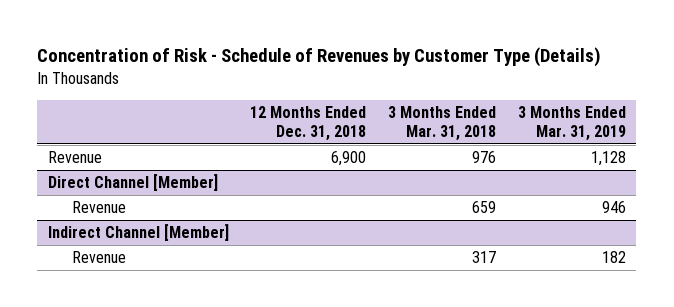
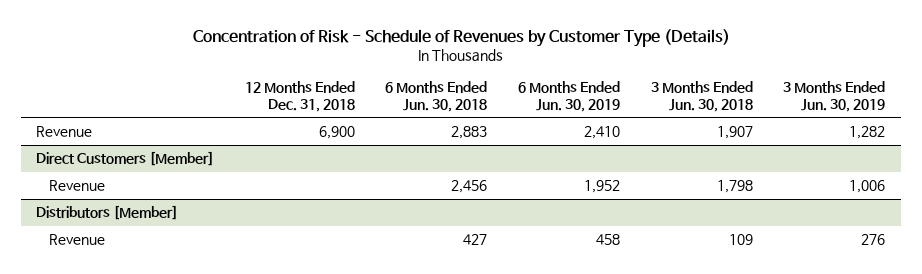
[388,106,497,141] 3 Months Ended Mar. 31, 2018 -> none
[517,106,626,141] 3 Months Ended Mar. 31, 2019 -> none
none -> [385,80,488,112] 6 Months Ended Jun. 30, 2018
none -> [518,80,621,112] 6 Months Ended Jun. 30, 2019
none -> [650,80,753,112] 3 Months Ended Jun. 30, 2018
none -> [783,80,886,112] 3 Months Ended Jun. 30, 2019
[47,174,218,192] Direct Channel [Member] -> [36,151,215,167] Direct Customers [Member]
[47,224,229,242] Indirect Channel [Member] -> [36,205,179,221] Distributors [Member]

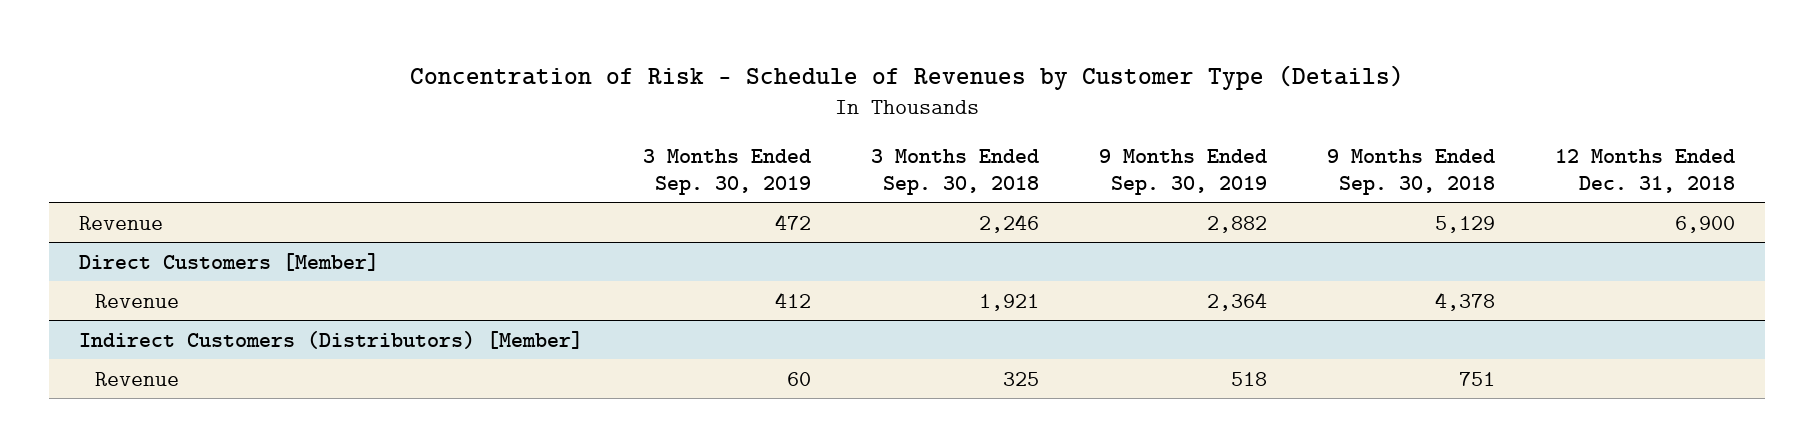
[385,80,488,112] 6 Months Ended Jun. 30, 2018 -> none
[518,80,621,112] 6 Months Ended Jun. 30, 2019 -> none
[650,80,753,112] 3 Months Ended Jun. 30, 2018 -> none
[783,80,886,112] 3 Months Ended Jun. 30, 2019 -> none
none -> [642,149,811,195] 3 Months Ended Sep. 30, 2019
none -> [870,149,1039,195] 3 Months Ended Sep. 30, 2018
none -> [1098,149,1267,195] 9 Months Ended Sep. 30, 2019
none -> [1326,149,1495,195] 9 Months Ended Sep. 30, 2018
[36,205,179,221] Distributors [Member] -> [78,330,583,349] Indirect Customers (Distributors) [Member]

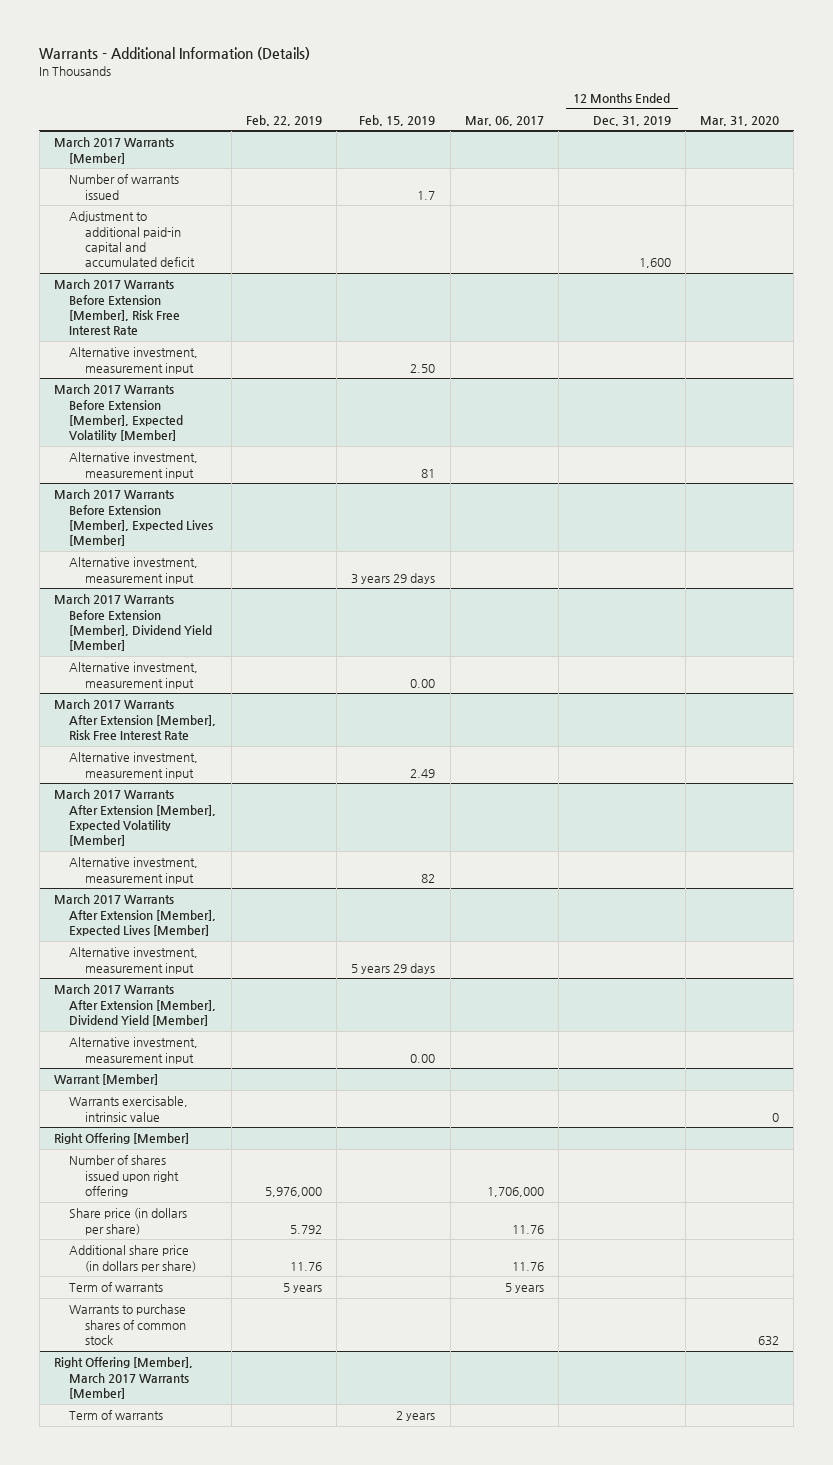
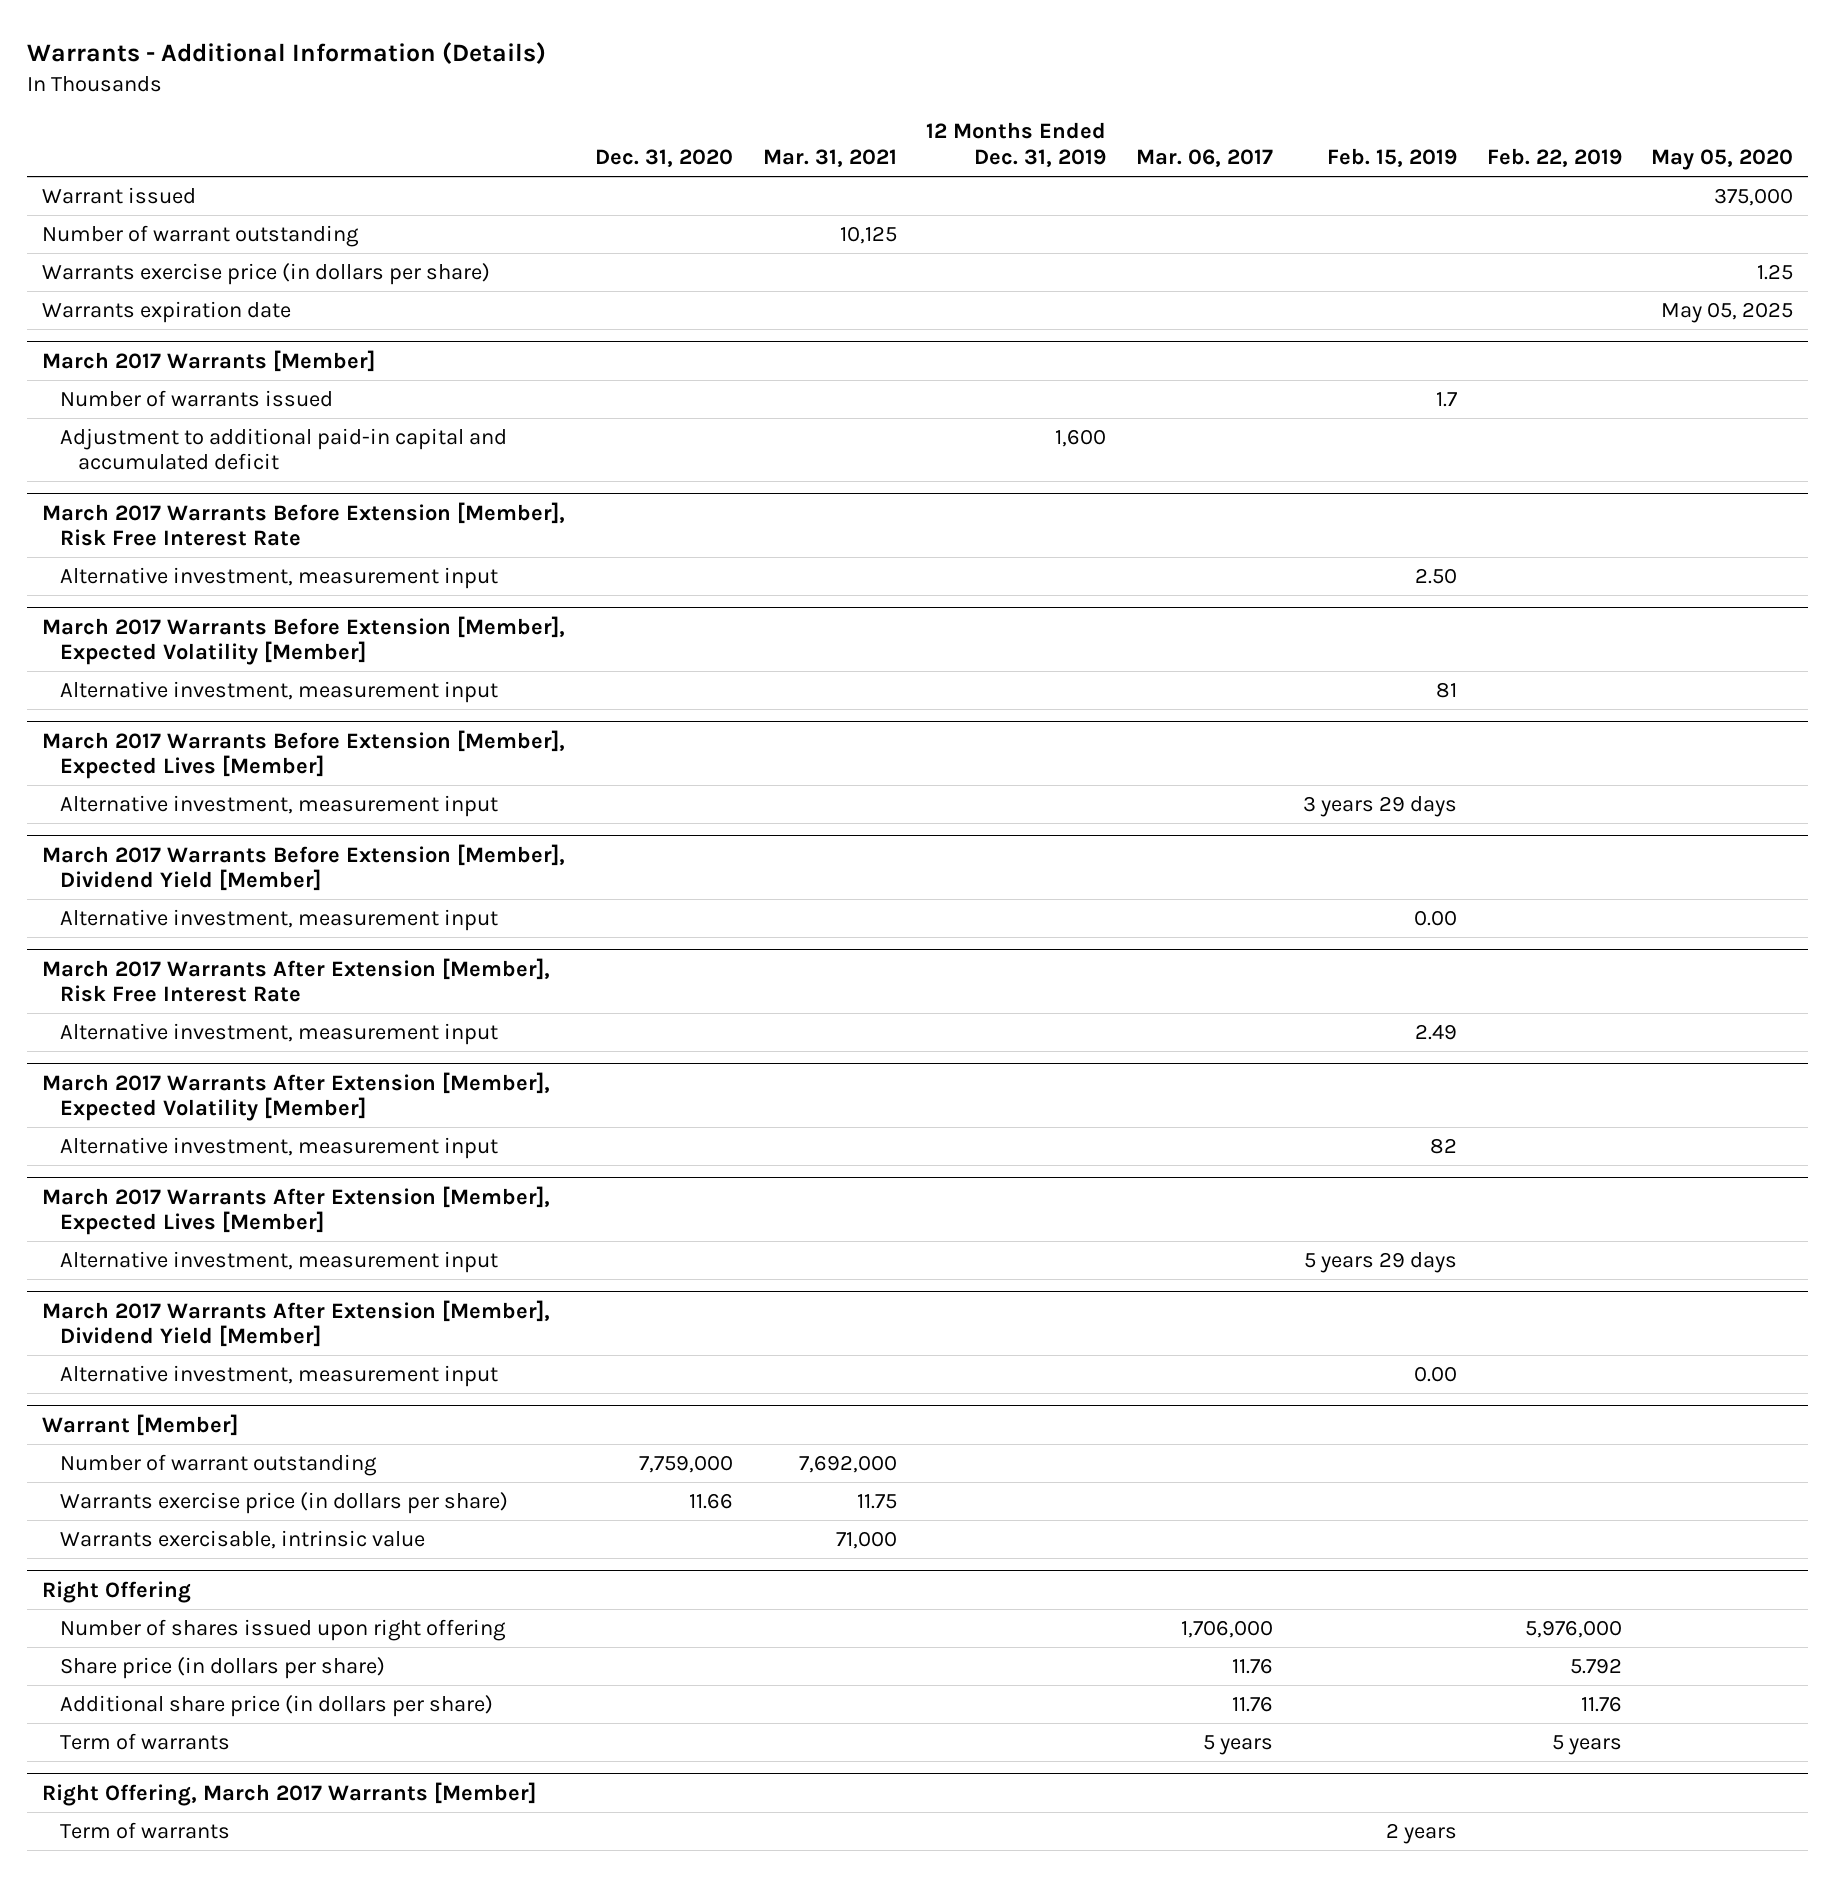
[700,115,780,126] Mar. 31, 2020 -> none
none -> [595,148,734,167] Dec. 31, 2020
none -> [762,148,897,167] Mar. 31, 2021
none -> [1651,148,1794,170] May 05, 2020
none -> [42,186,197,204] Warrant issued
none -> [42,224,360,247] Number of warrant outstanding
none -> [42,262,491,285] Warrants exercise price (in dollars per share)
none -> [42,300,292,323] Warrants expiration date
none -> [60,1453,378,1476] Number of warrant outstanding
none -> [60,1491,509,1514] Warrants exercise price (in dollars per share)
[53,1133,189,1145] Right Offering [Member] -> [42,1580,192,1603] Right Offering
[69,1304,187,1345] Warrants to purchase shares of common stock -> none
[53,1357,193,1399] Right Offering [Member], March 2017 Warrants [Member] -> [42,1781,537,1806] Right Offering, March 2017 Warrants [Member]

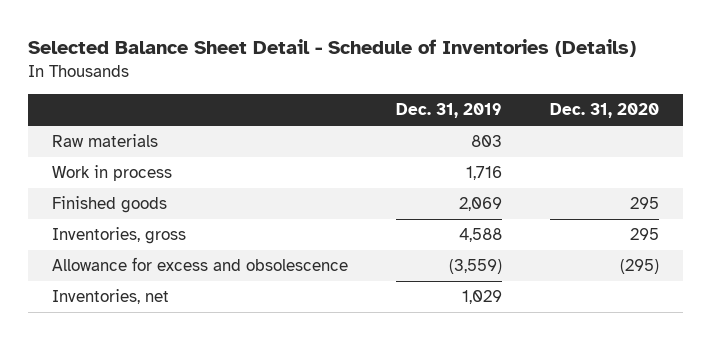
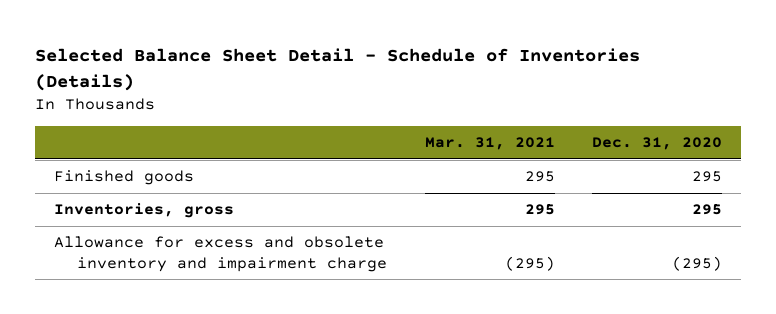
[395,103,502,119] Dec. 31, 2019 -> none
none -> [424,137,555,151] Mar. 31, 2021
[51,134,158,148] Raw materials -> none
[51,165,172,182] Work in process -> none
[51,289,169,305] Inventories, net -> none
[51,257,348,272] Allowance for excess and obsolescence -> [53,236,388,272] Allowance for excess and obsolete inventory and impairment charge

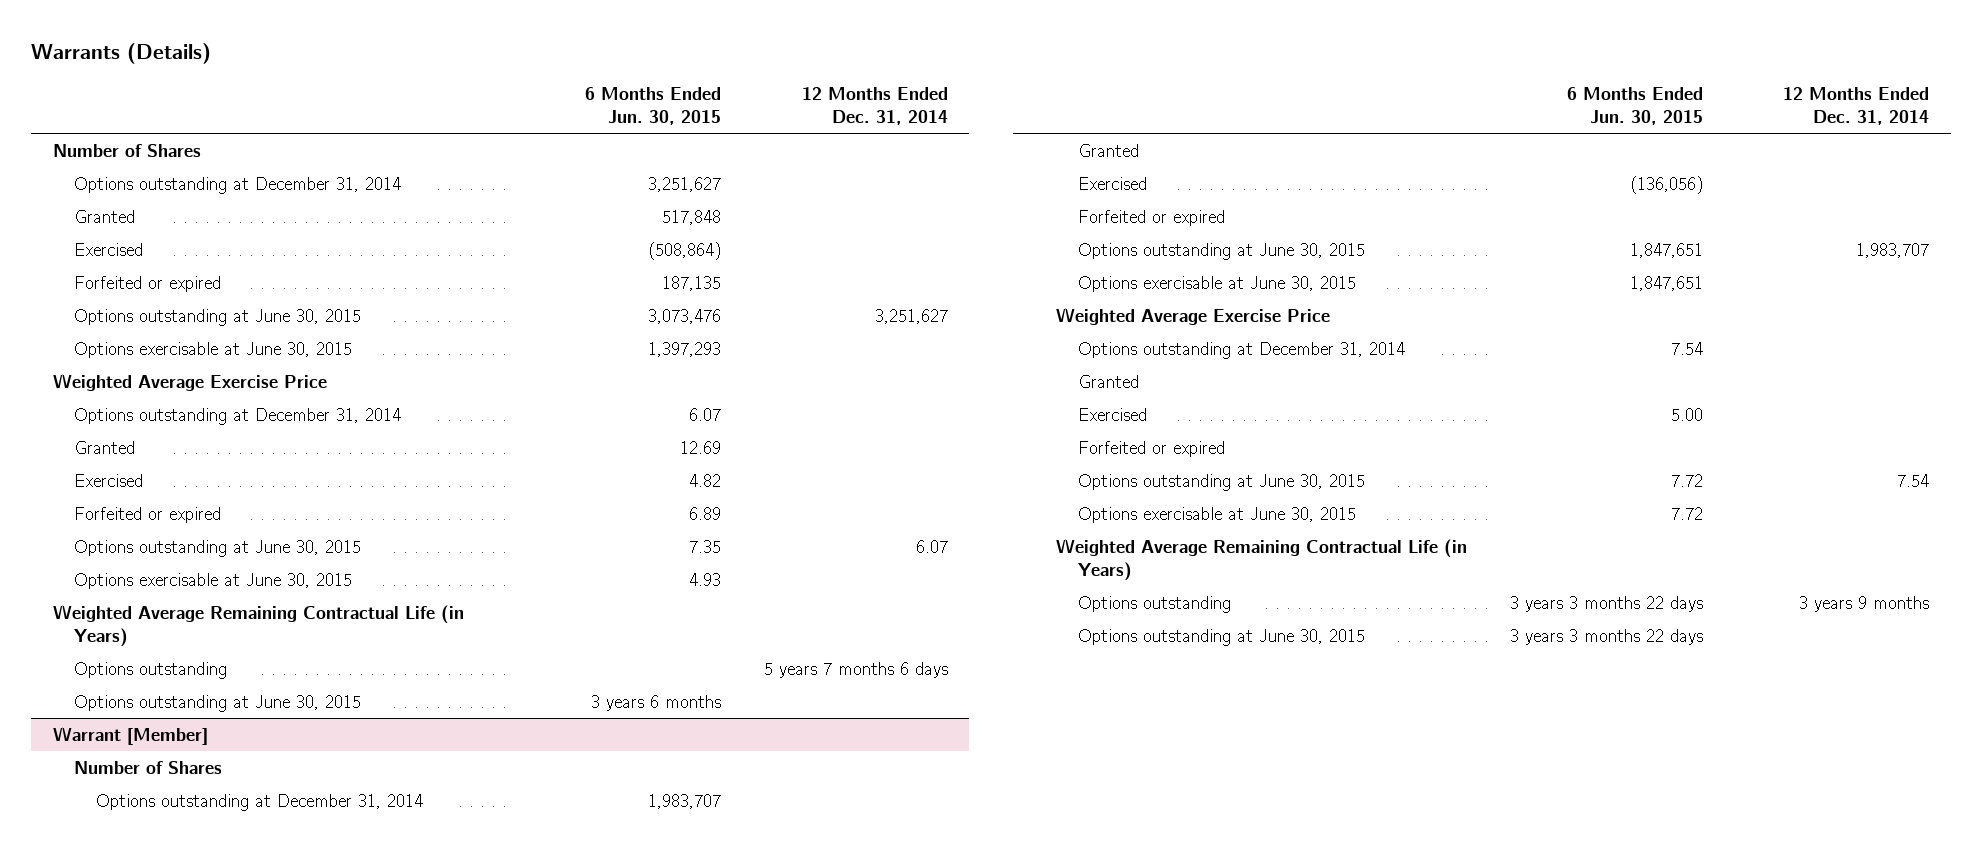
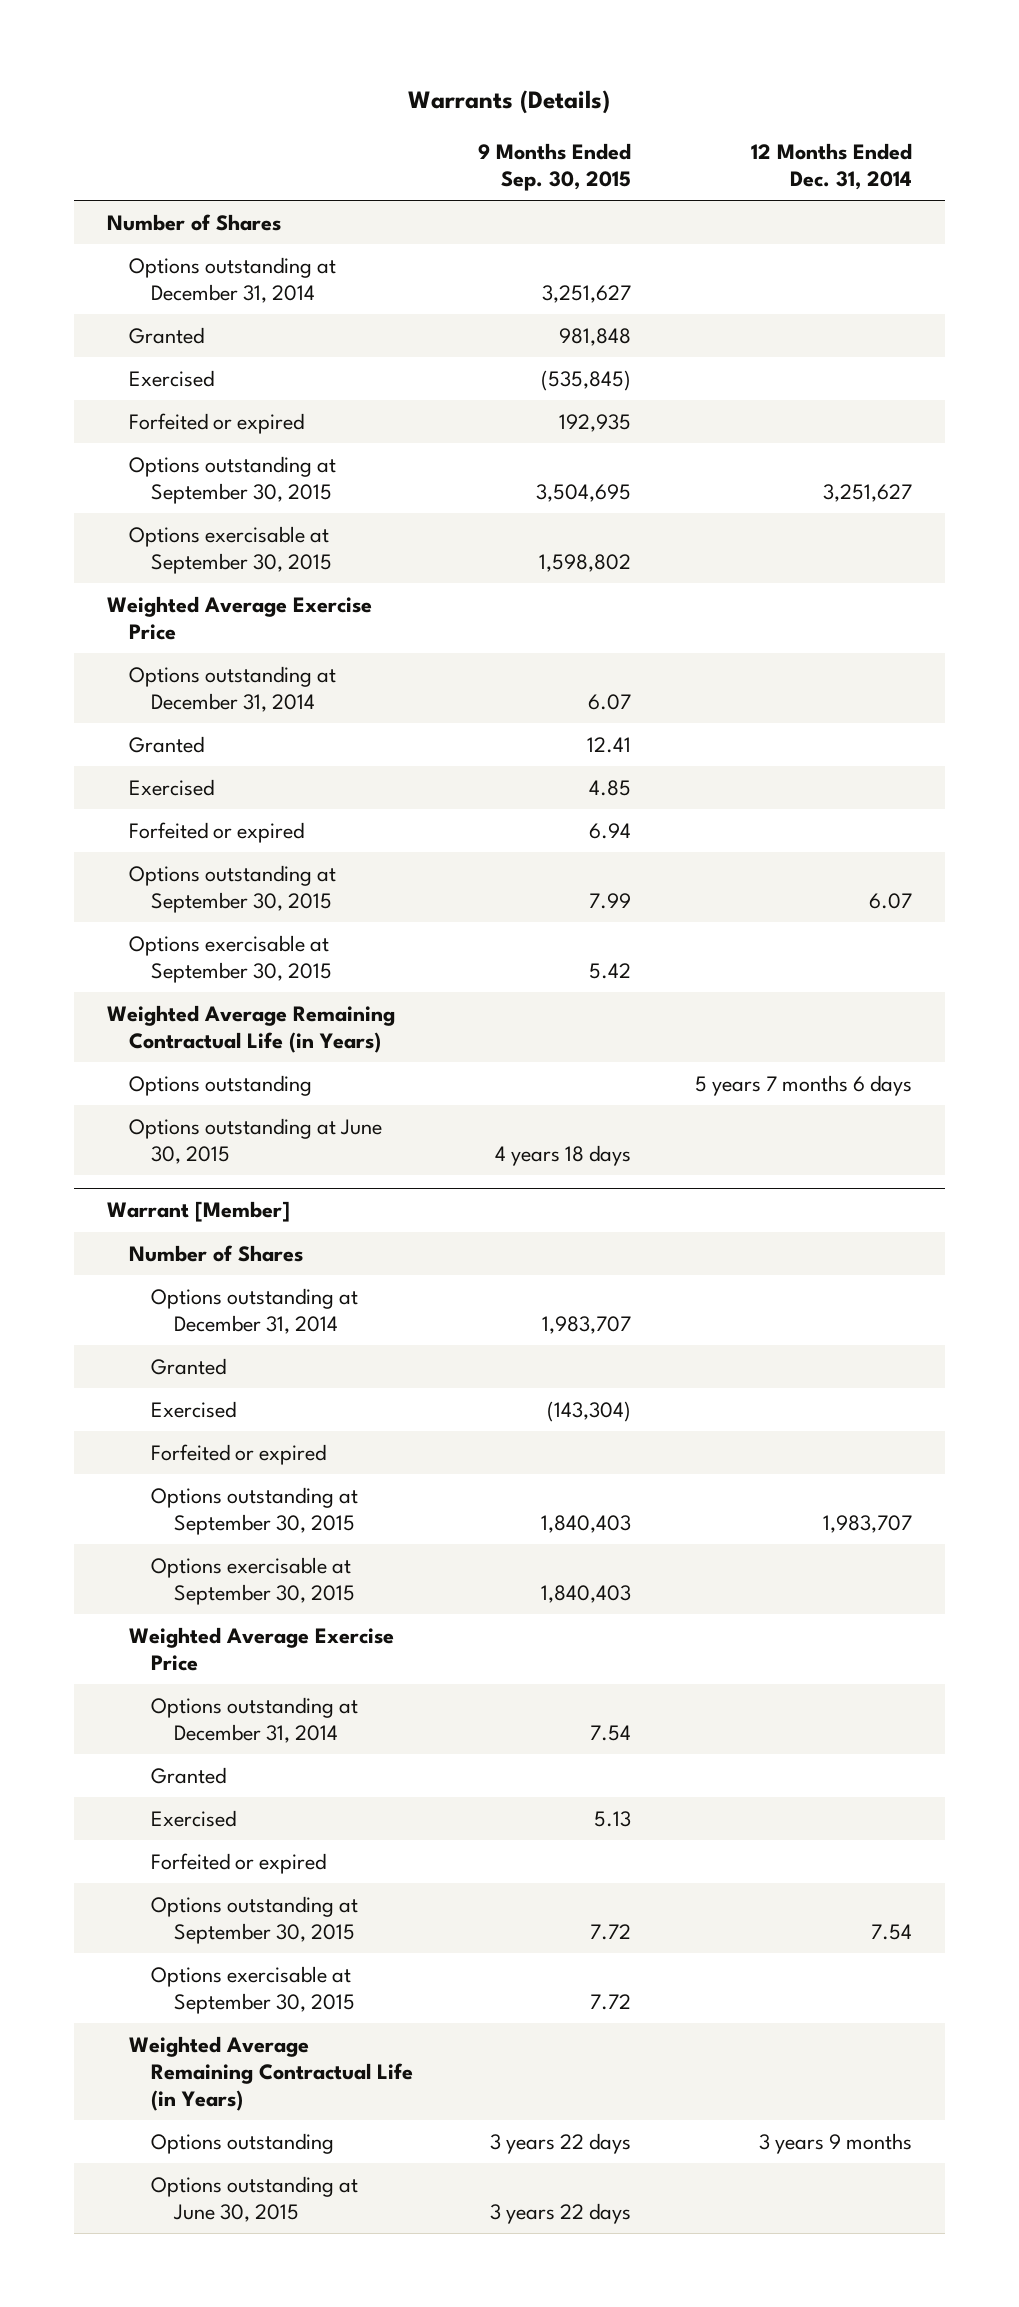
[584,86,721,125] 6 Months Ended Jun. 30, 2015 -> none
none -> [477,142,631,191] 9 Months Ended Sep. 30, 2015
[74,308,362,326] Options outstanding at June 30, 2015 -> [128,455,336,504] Options outstanding at September 30, 2015
[74,341,353,358] Options exercisable at June 30, 2015 -> [128,525,333,574] Options exercisable at September 30, 2015
[74,539,362,557] Options outstanding at June 30, 2015 -> [128,864,336,913] Options outstanding at September 30, 2015
[74,572,353,589] Options exercisable at June 30, 2015 -> [128,934,333,983] Options exercisable at September 30, 2015
[1078,242,1366,260] Options outstanding at June 30, 2015 -> [151,1486,359,1535] Options outstanding at September 30, 2015
[1078,275,1357,292] Options exercisable at June 30, 2015 -> [151,1556,355,1605] Options exercisable at September 30, 2015
[1078,473,1366,491] Options outstanding at June 30, 2015 -> [151,1895,359,1944] Options outstanding at September 30, 2015
[1078,506,1357,523] Options exercisable at June 30, 2015 -> [151,1965,355,2014] Options exercisable at September 30, 2015

